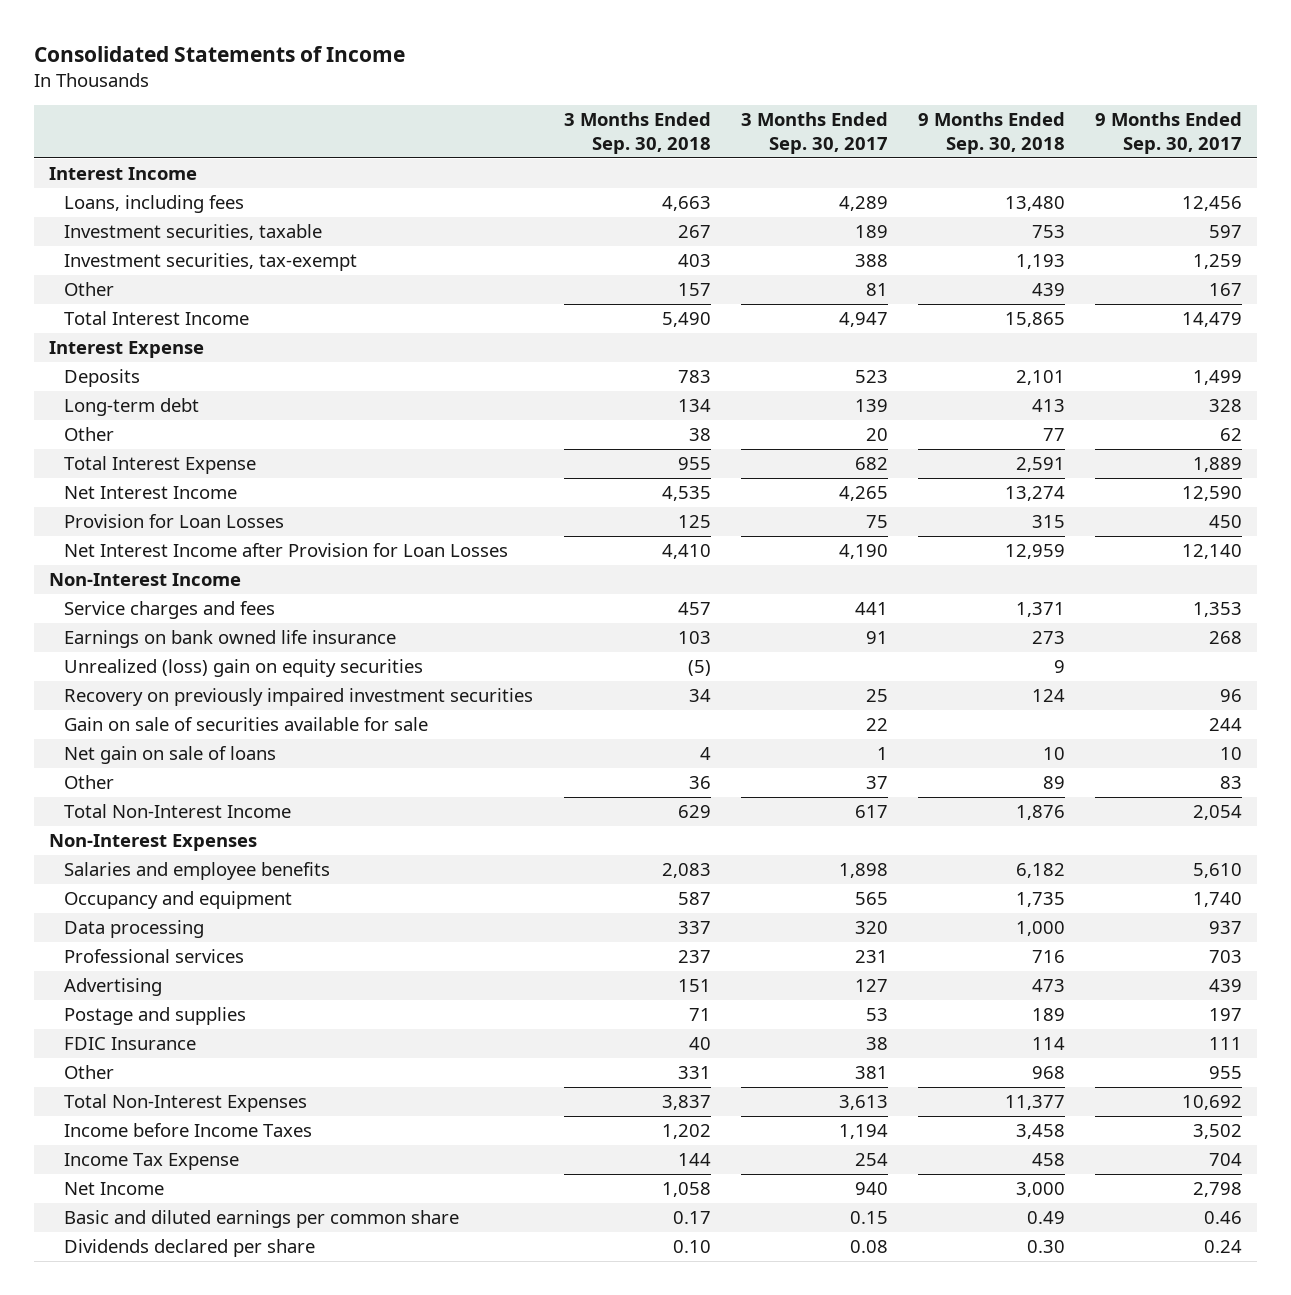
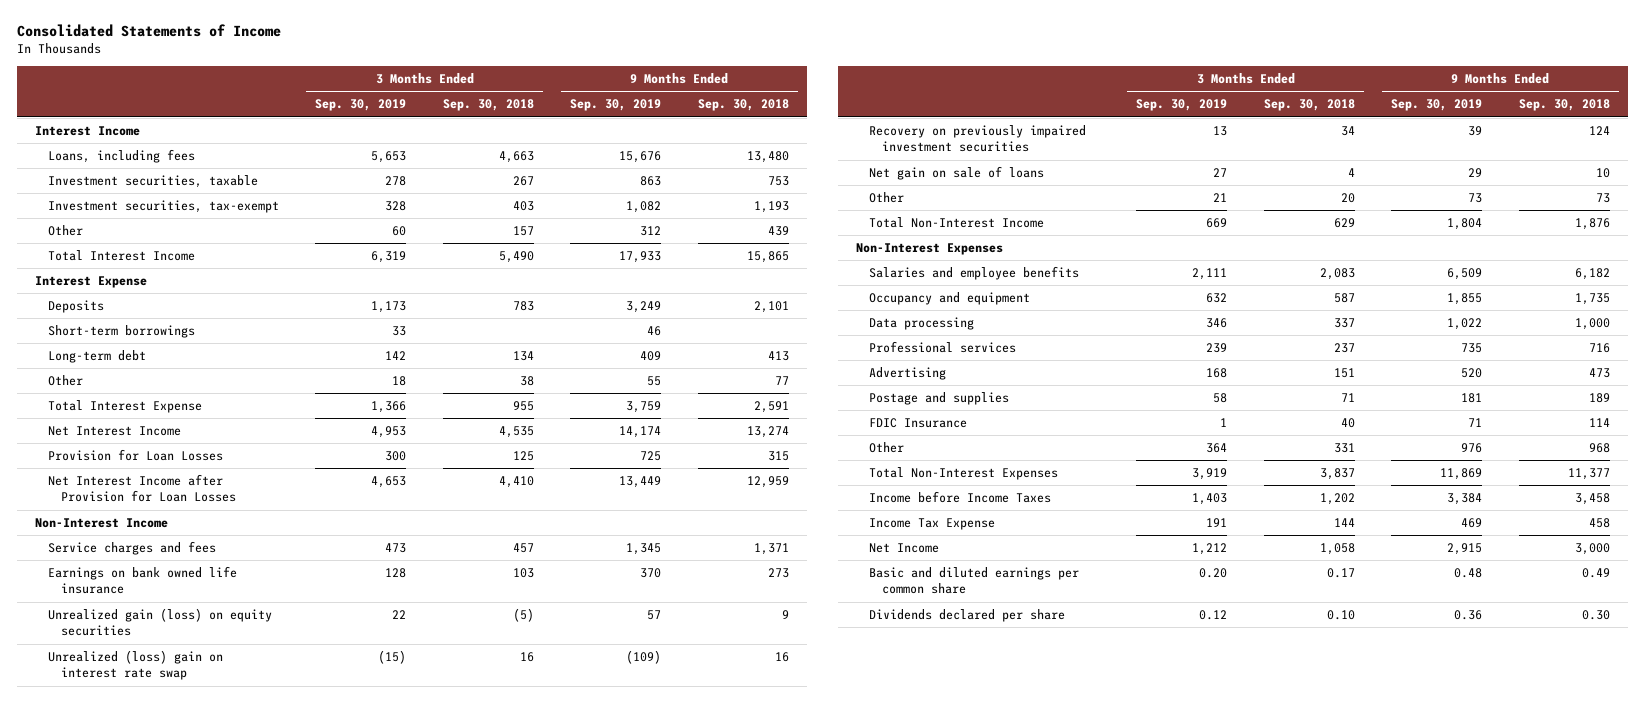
[740,112,888,154] 3 Months Ended Sep. 30, 2017 -> none
[1095,112,1243,154] 9 Months Ended Sep. 30, 2017 -> none
none -> [315,99,407,112] Sep. 30, 2019
none -> [570,99,662,112] Sep. 30, 2019
none -> [47,325,195,339] Short-term borrowings
[64,658,424,677] Unrealized (loss) gain on equity securities -> [47,608,272,637] Unrealized gain (loss) on equity securities
none -> [47,650,223,681] Unrealized (loss) gain on interest rate swap
[64,716,429,731] Gain on sale of securities available for sale -> none
[688,775,711,789] 36 -> [1340,193,1355,204] 20
[1043,775,1066,789] 89 -> [1595,193,1610,204] 73

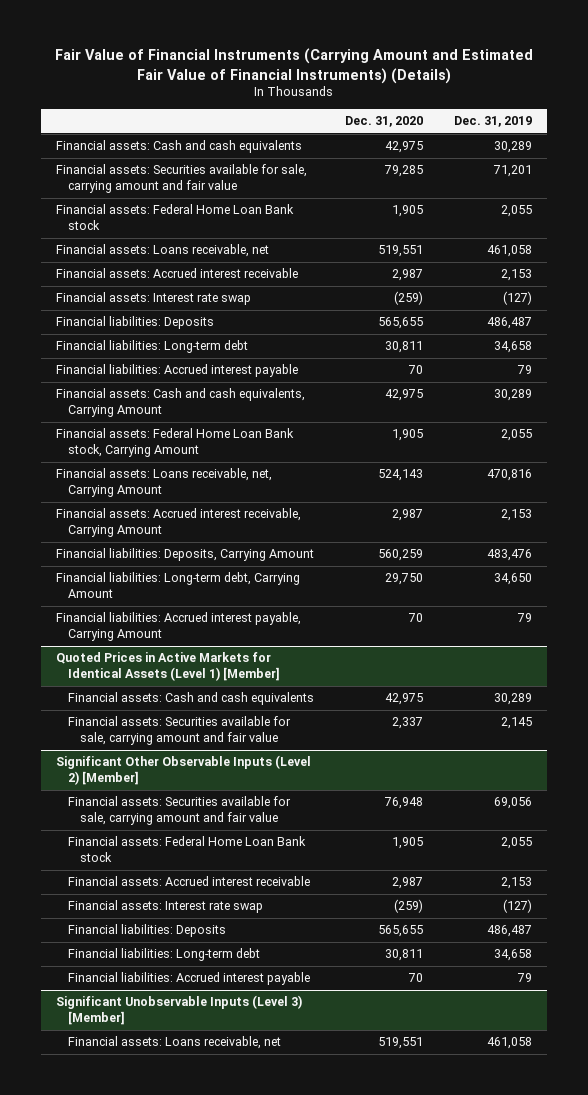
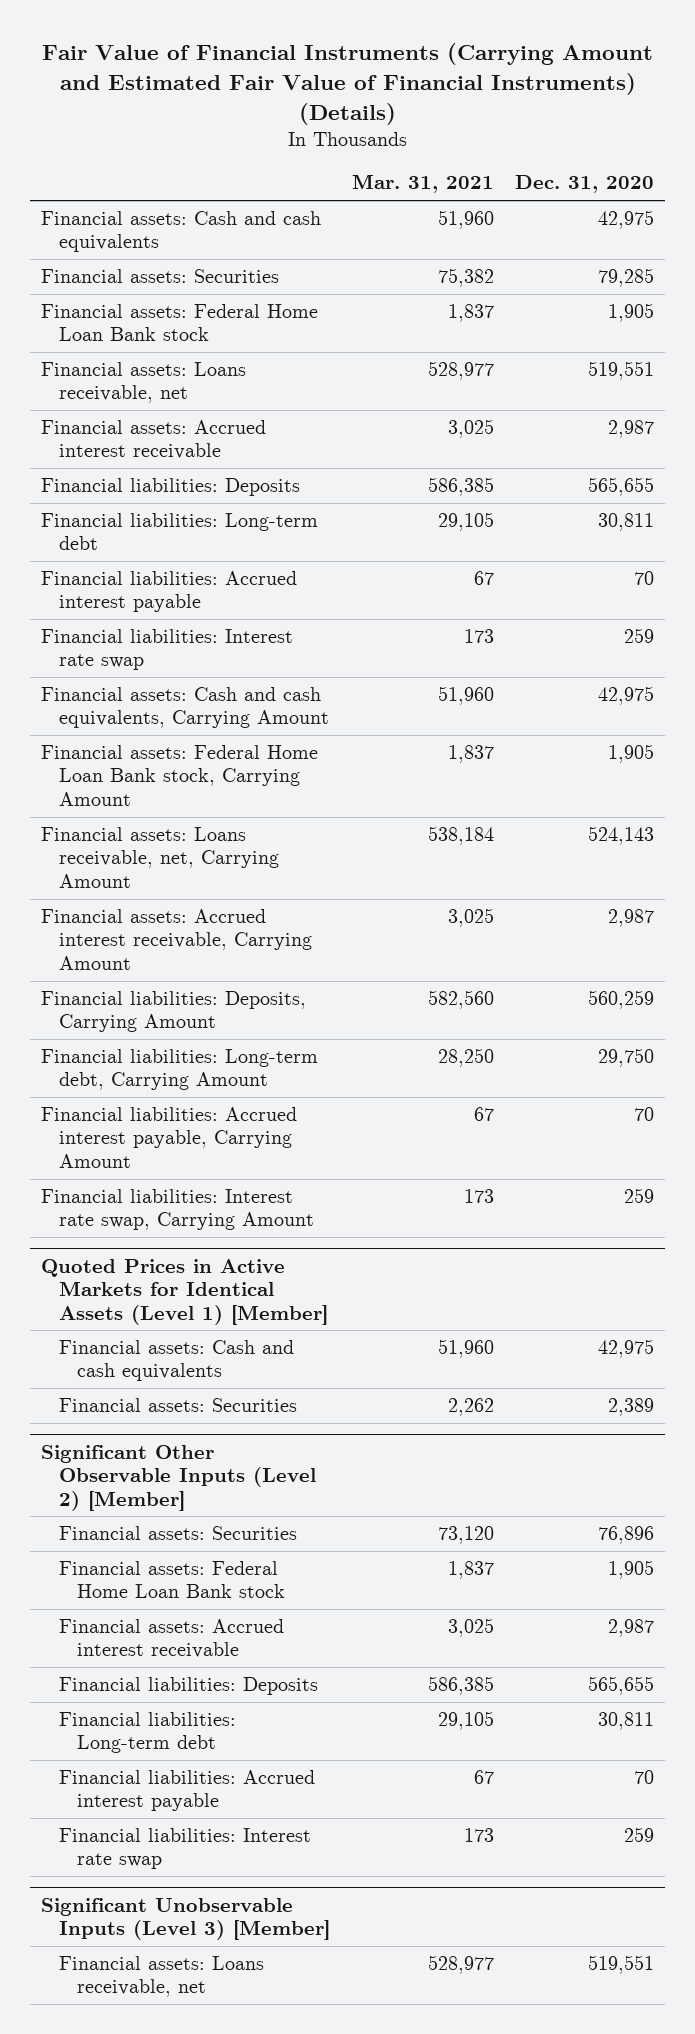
[453,116,532,128] Dec. 31, 2019 -> none
none -> [351,174,494,194] Mar. 31, 2021
[56,164,308,194] Financial assets: Securities available for sale, carrying amount and fair value -> [40,269,279,284] Financial assets: Securities
[56,292,252,306] Financial assets: Interest rate swap -> none
none -> [40,629,293,671] Financial liabilities: Interest rate swap
none -> [40,1189,314,1231] Financial liabilities: Interest rate swap, Carrying Amount
[68,716,292,746] Financial assets: Securities available for sale, carrying amount and fair value -> none
none -> [58,1398,297,1413] Financial assets: Securities
[68,796,292,826] Financial assets: Securities available for sale, carrying amount and fair value -> none
none -> [58,1526,297,1541] Financial assets: Securities
[68,900,264,914] Financial assets: Interest rate swap -> none
none -> [58,1828,311,1870] Financial liabilities: Interest rate swap

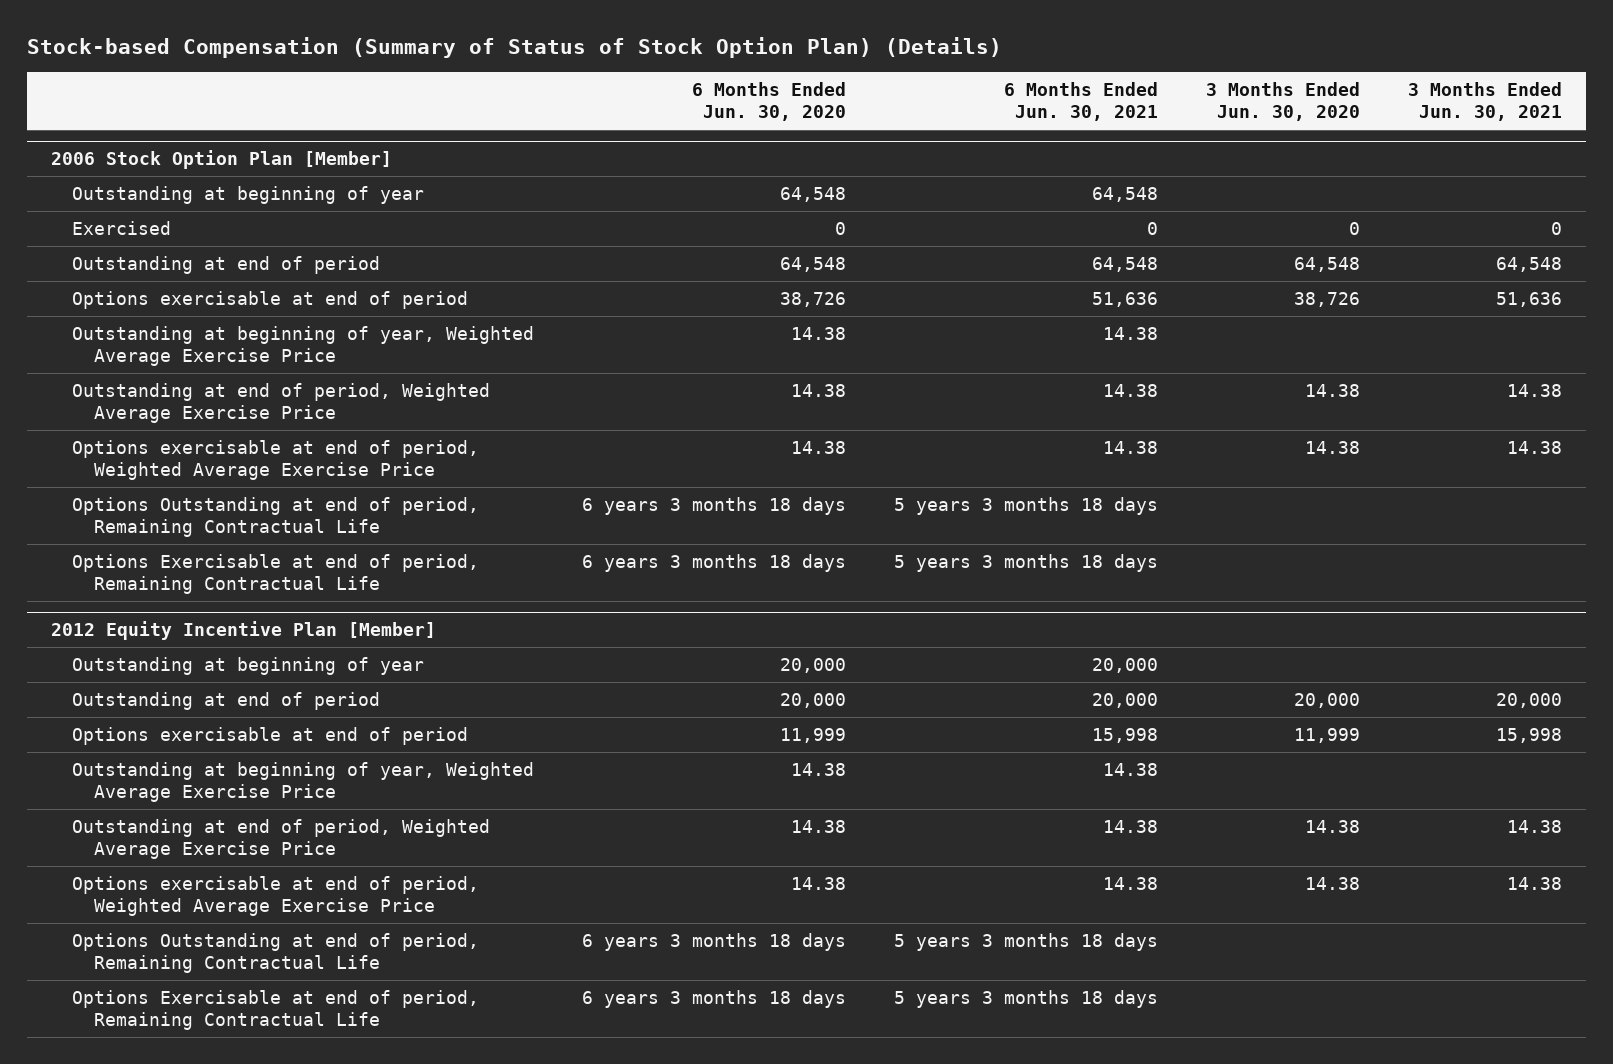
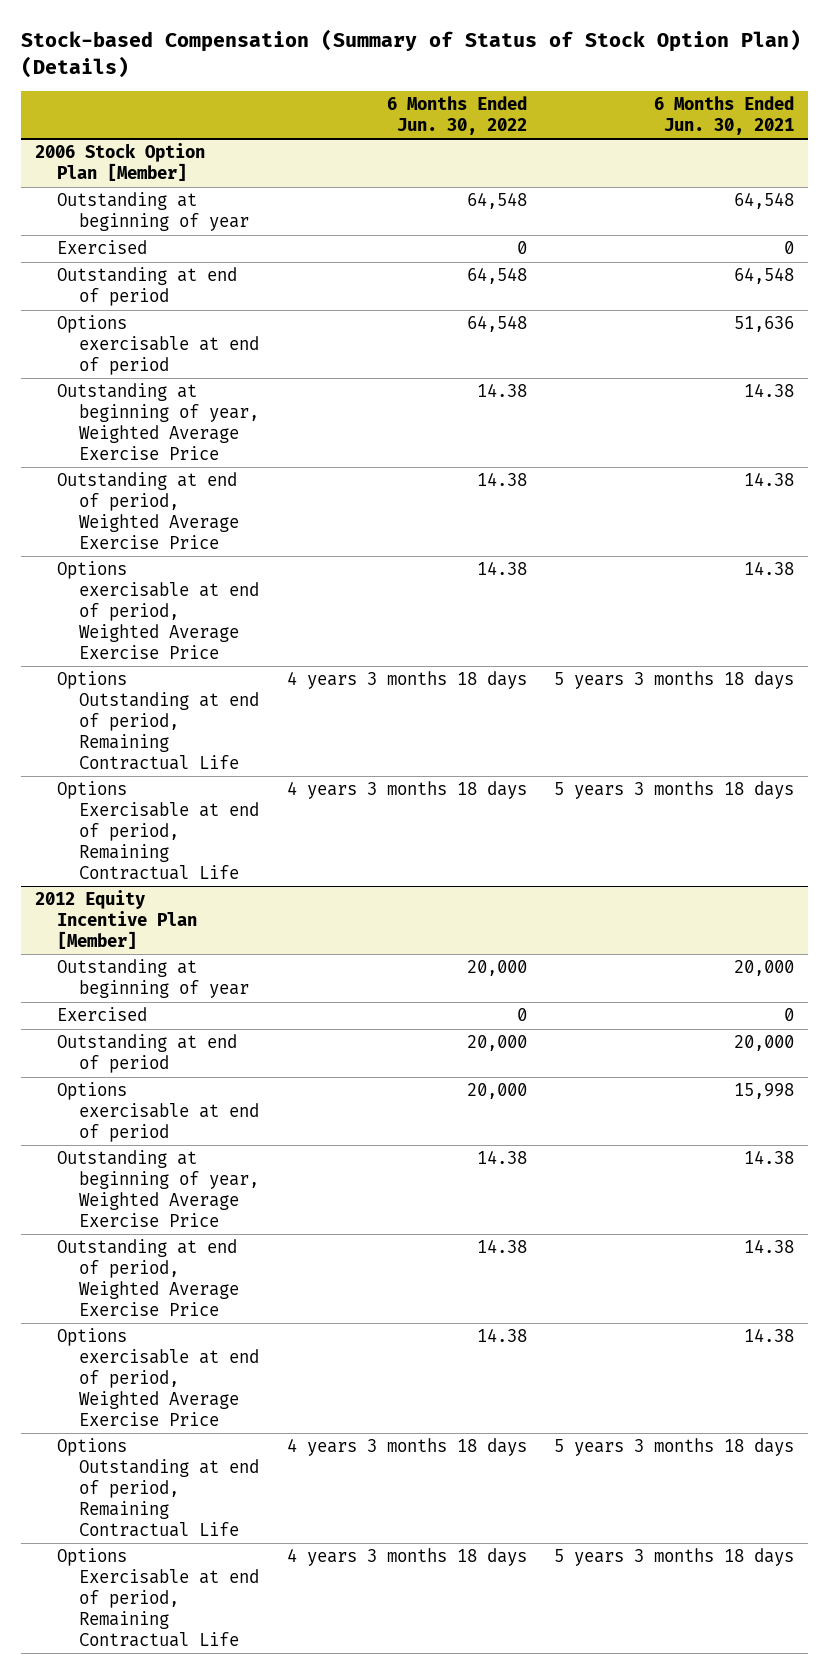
[692,82,847,122] 6 Months Ended Jun. 30, 2020 -> none
[1206,82,1361,122] 3 Months Ended Jun. 30, 2020 -> none
[1408,82,1563,122] 3 Months Ended Jun. 30, 2021 -> none
none -> [386,95,527,135] 6 Months Ended Jun. 30, 2022
none -> [56,1007,147,1022] Exercised

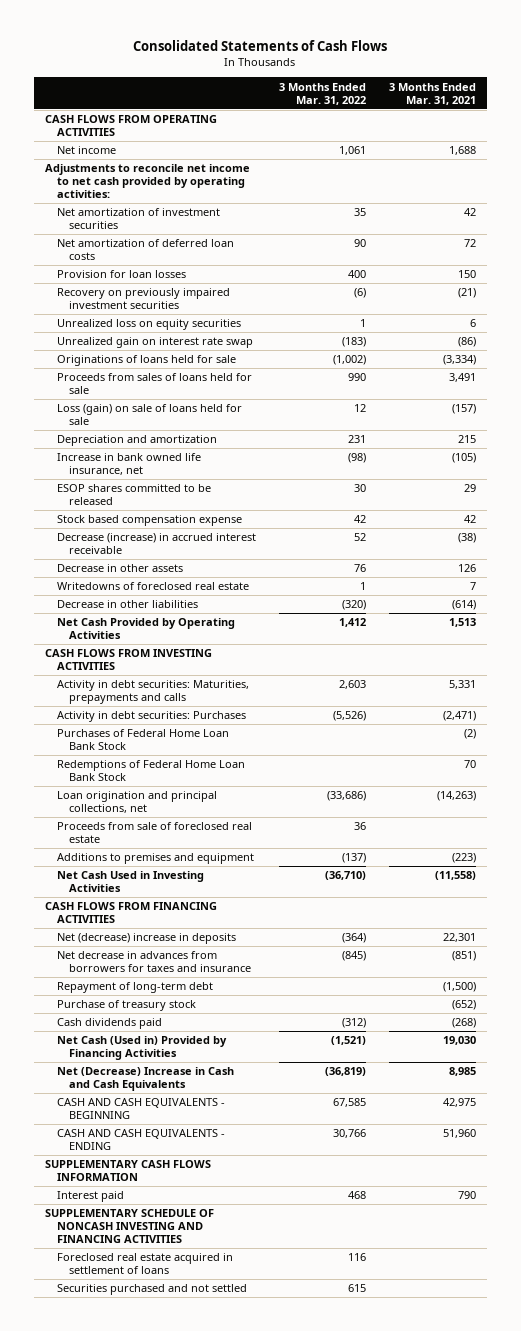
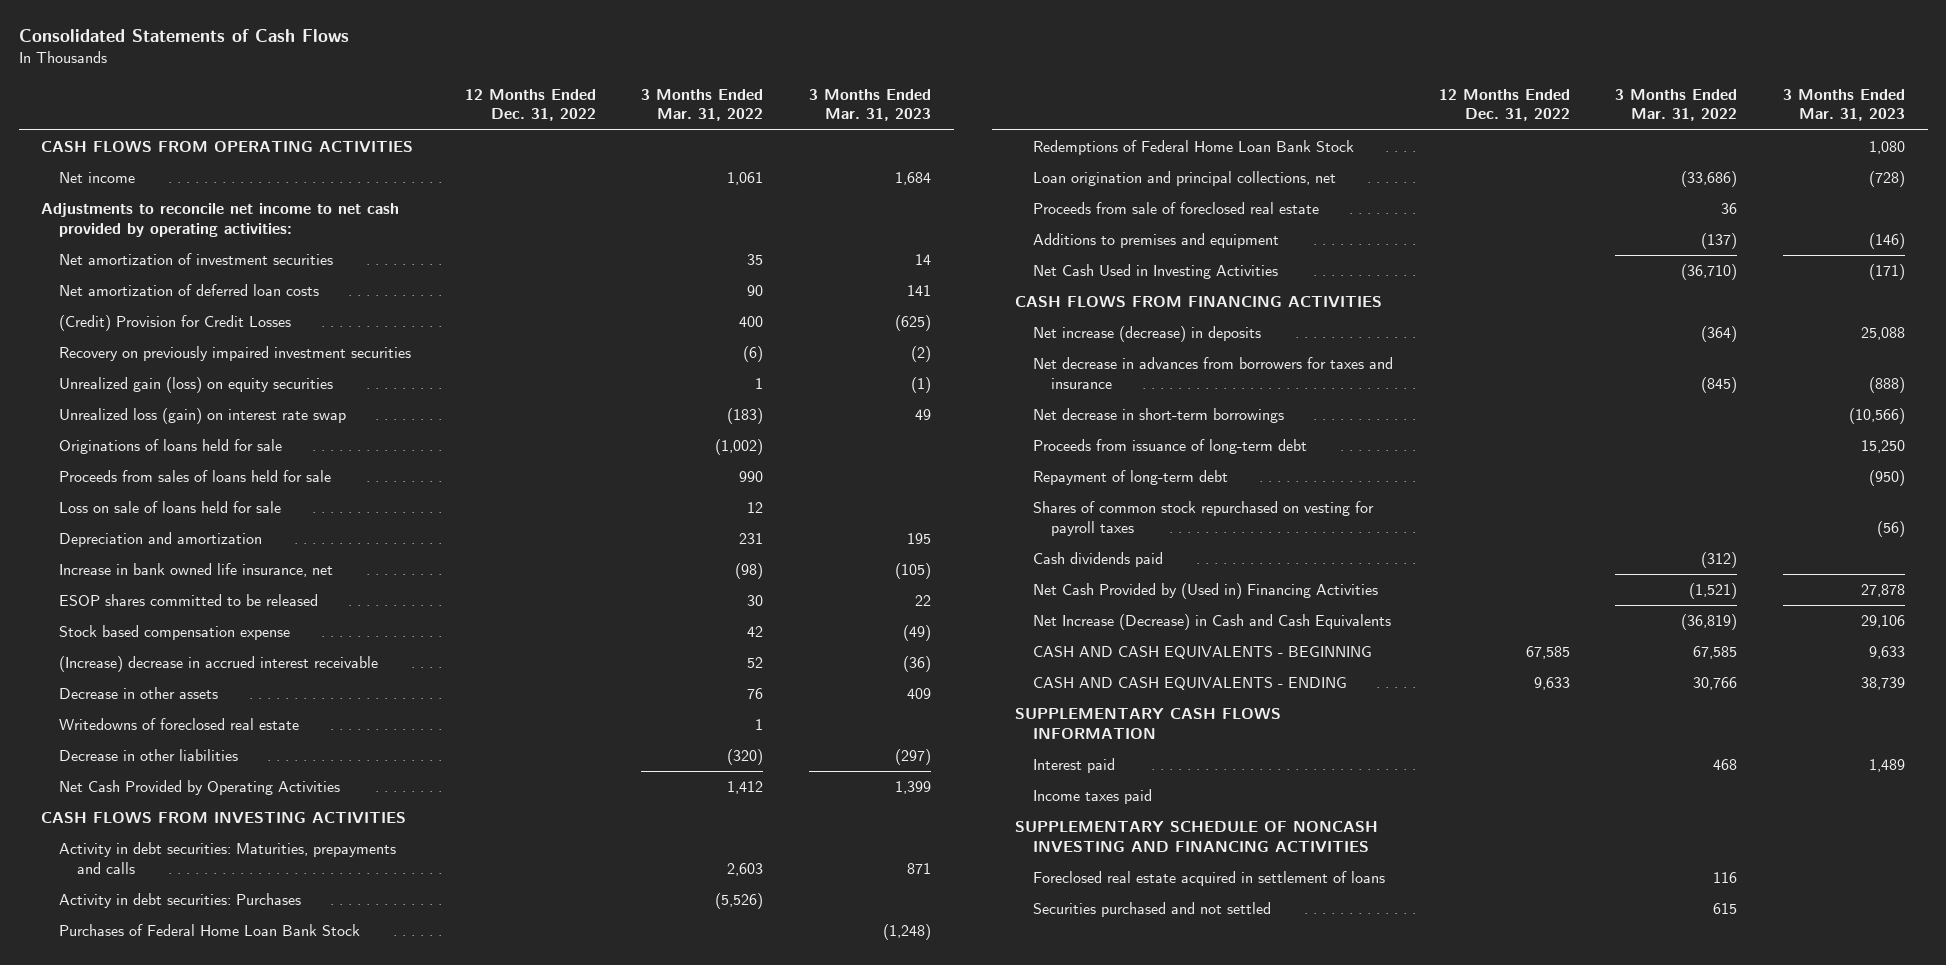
[388,82,476,105] 3 Months Ended Mar. 31, 2021 -> none
none -> [464,88,596,122] 12 Months Ended Dec. 31, 2022
none -> [808,88,931,122] 3 Months Ended Mar. 31, 2023
[57,270,187,279] Provision for loan losses -> [59,314,292,331] (Credit) Provision for Credit Losses
[57,319,242,331] Unrealized loss on equity securities -> [59,376,334,393] Unrealized gain (loss) on equity securities
[57,337,254,349] Unrealized gain on interest rate swap -> [59,407,347,424] Unrealized loss (gain) on interest rate swap
[57,404,243,426] Loss (gain) on sale of loans held for sale -> [59,500,282,513] Loss on sale of loans held for sale
[57,533,257,555] Decrease (increase) in accrued interest receivable -> [59,655,379,672] (Increase) decrease in accrued interest receivable
[57,933,237,945] Net (decrease) increase in deposits -> [1032,325,1261,342] Net increase (decrease) in deposits
none -> [1032,407,1284,423] Net decrease in short-term borrowings
none -> [1032,438,1307,454] Proceeds from issuance of long-term debt
[57,1000,197,1012] Purchase of treasury stock -> [1032,500,1374,536] Shares of common stock repurchased on vesting for payroll taxes
[57,1036,228,1061] Net Cash (Used in) Provided by Financing Activities -> [1032,582,1378,599] Net Cash Provided by (Used in) Financing Activities
[57,1067,235,1092] Net (Decrease) Increase in Cash and Cash Equivalents -> [1032,613,1391,630] Net Increase (Decrease) in Cash and Cash Equivalents
none -> [1032,788,1152,804] Income taxes paid

